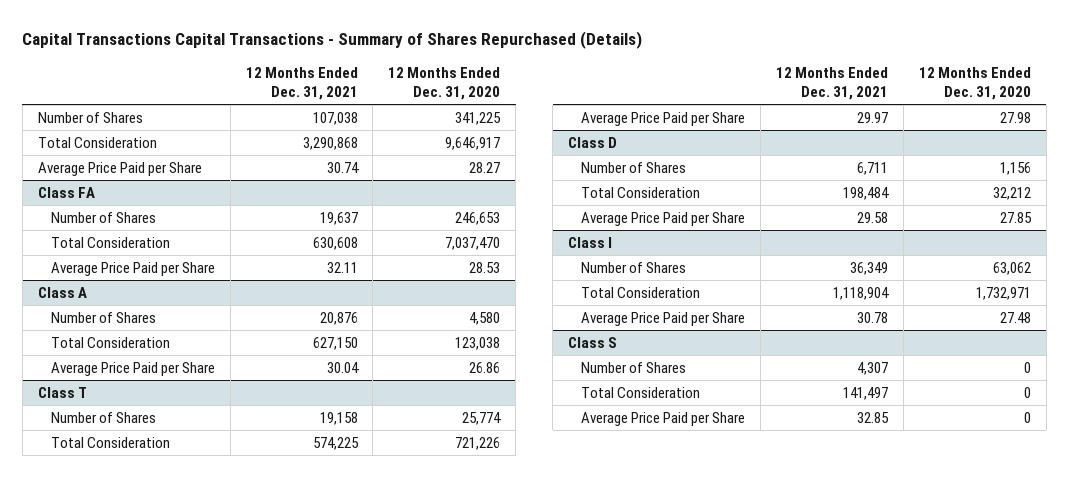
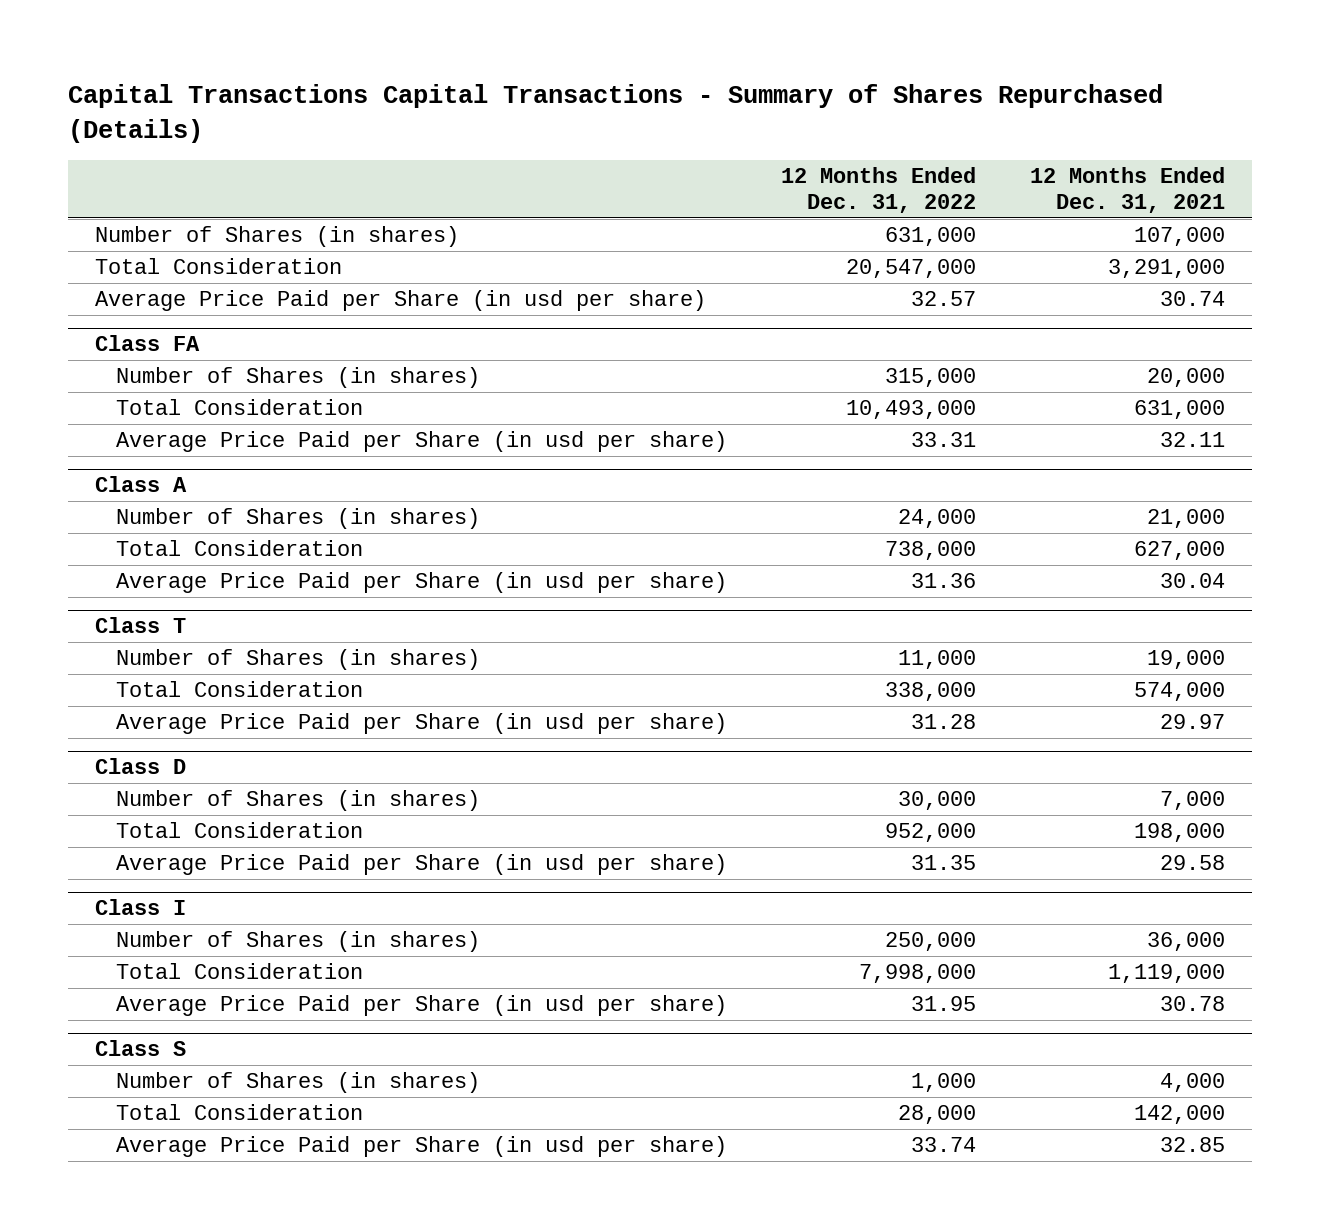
[388,67,501,100] 12 Months Ended Dec. 31, 2020 -> none
none -> [780,167,976,214] 12 Months Ended Dec. 31, 2022
[37,111,143,123] Number of Shares -> [95,226,460,248] Number of Shares (in shares)
[312,111,358,125] 107,038 -> [1133,227,1225,247] 107,000
[302,136,358,150] 3,290,868 -> [1107,259,1225,279] 3,291,000
[37,161,202,176] Average Price Paid per Share -> [95,290,707,312] Average Price Paid per Share (in usd per share)
[50,211,156,223] Number of Shares -> [115,367,480,389] Number of Shares (in shares)
[319,211,358,225] 19,637 -> [1146,368,1225,388] 20,000
[312,236,358,250] 630,608 -> [1133,400,1225,420] 631,000
[50,261,215,276] Average Price Paid per Share -> [115,431,727,453] Average Price Paid per Share (in usd per share)
[50,311,156,323] Number of Shares -> [115,508,480,530] Number of Shares (in shares)
[319,311,358,325] 20,876 -> [1146,509,1225,529] 21,000
[312,336,358,350] 627,150 -> [1133,541,1225,561] 627,000
[50,361,215,376] Average Price Paid per Share -> [115,572,727,594] Average Price Paid per Share (in usd per share)
[50,411,156,423] Number of Shares -> [115,649,480,671] Number of Shares (in shares)
[319,411,358,425] 19,158 -> [1146,650,1225,670] 19,000
[312,436,359,450] 574,225 -> [1133,682,1225,702] 574,000
[581,111,746,126] Average Price Paid per Share -> [115,713,727,735] Average Price Paid per Share (in usd per share)
[581,161,687,173] Number of Shares -> [115,790,480,812] Number of Shares (in shares)
[856,161,888,175] 6,711 -> [1159,791,1225,811] 7,000
[842,186,889,200] 198,484 -> [1133,823,1225,843] 198,000
[581,211,746,226] Average Price Paid per Share -> [115,854,727,876] Average Price Paid per Share (in usd per share)
[581,261,687,273] Number of Shares -> [115,931,480,953] Number of Shares (in shares)
[849,261,888,275] 36,349 -> [1146,932,1225,952] 36,000
[832,286,889,300] 1,118,904 -> [1107,964,1225,984] 1,119,000
[581,311,746,326] Average Price Paid per Share -> [115,995,727,1017] Average Price Paid per Share (in usd per share)
[581,361,687,373] Number of Shares -> [115,1072,480,1094] Number of Shares (in shares)
[856,361,888,375] 4,307 -> [1159,1073,1225,1093] 4,000
[842,386,888,400] 141,497 -> [1133,1105,1225,1125] 142,000
[581,411,746,426] Average Price Paid per Share -> [115,1136,727,1158] Average Price Paid per Share (in usd per share)

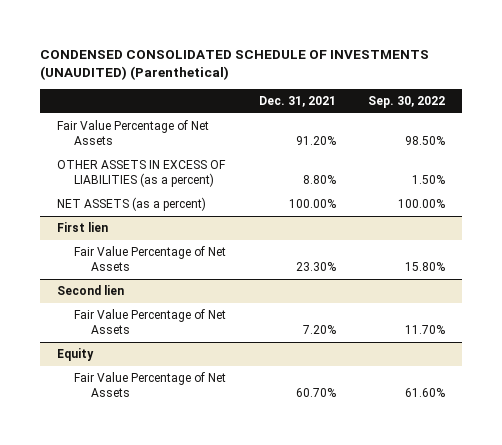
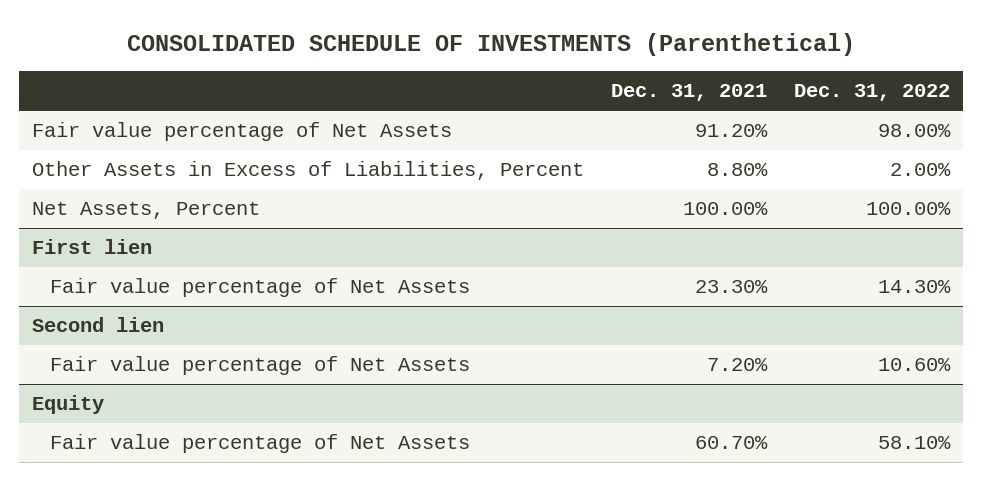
[40,49,430,80] CONDENSED CONSOLIDATED SCHEDULE OF INVESTMENTS (UNAUDITED) (Parenthetical) -> [127,32,856,56] CONSOLIDATED SCHEDULE OF INVESTMENTS (Parenthetical)
[368,95,446,108] Sep. 30, 2022 -> none
none -> [793,84,950,102] Dec. 31, 2022
[56,120,209,146] Fair Value Percentage of Net Assets -> [32,122,453,142] Fair value percentage of Net Assets
[56,160,226,188] OTHER ASSETS IN EXCESS OF LIABILITIES (as a percent) -> [32,161,585,181] Other Assets in Excess of Liabilities, Percent
[56,197,206,212] NET ASSETS (as a percent) -> [32,202,261,220] Net Assets, Percent
[73,246,226,272] Fair Value Percentage of Net Assets -> [49,278,470,298] Fair value percentage of Net Assets
[73,309,226,335] Fair Value Percentage of Net Assets -> [49,356,470,376] Fair value percentage of Net Assets
[73,372,226,398] Fair Value Percentage of Net Assets -> [49,434,470,454] Fair value percentage of Net Assets

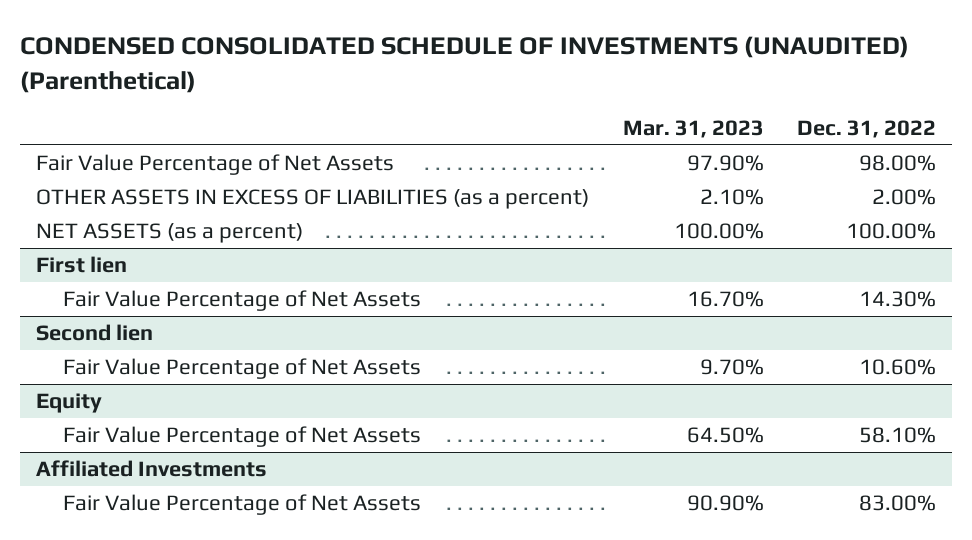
[127,32,856,56] CONSOLIDATED SCHEDULE OF INVESTMENTS (Parenthetical) -> [19,36,909,93] CONDENSED CONSOLIDATED SCHEDULE OF INVESTMENTS (UNAUDITED) (Parenthetical)
[611,84,768,102] Dec. 31, 2021 -> none
none -> [622,119,764,138] Mar. 31, 2023
[32,122,453,142] Fair value percentage of Net Assets -> [36,154,395,176] Fair Value Percentage of Net Assets
[32,161,585,181] Other Assets in Excess of Liabilities, Percent -> [36,189,590,210] OTHER ASSETS IN EXCESS OF LIABILITIES (as a percent)
[32,202,261,220] Net Assets, Percent -> [36,223,304,244] NET ASSETS (as a percent)
[49,278,470,298] Fair value percentage of Net Assets -> [63,290,422,312] Fair Value Percentage of Net Assets
[49,356,470,376] Fair value percentage of Net Assets -> [63,358,422,380] Fair Value Percentage of Net Assets
[49,434,470,454] Fair value percentage of Net Assets -> [63,426,422,448] Fair Value Percentage of Net Assets
none -> [36,460,268,478] Affiliated Investments
none -> [63,494,422,516] Fair Value Percentage of Net Assets

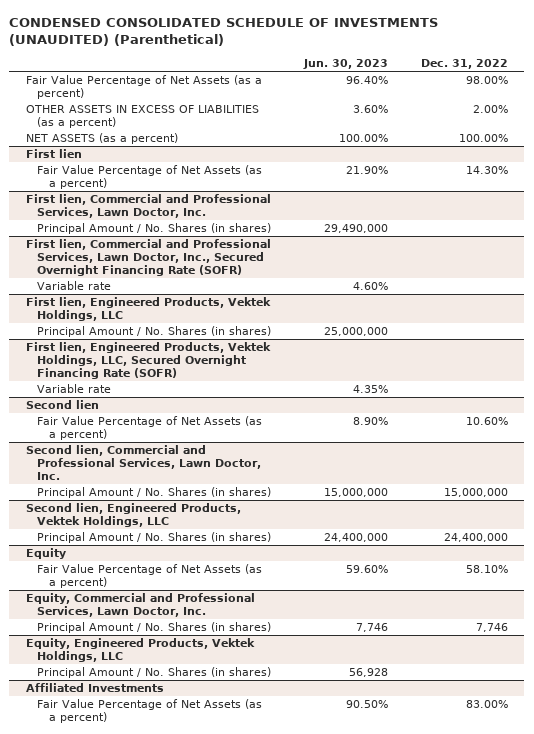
[622,119,764,138] Mar. 31, 2023 -> none
none -> [303,59,389,70] Jun. 30, 2023
[36,154,395,176] Fair Value Percentage of Net Assets -> [25,75,262,100] Fair Value Percentage of Net Assets (as a percent)
[63,290,422,312] Fair Value Percentage of Net Assets -> [37,165,263,190] Fair Value Percentage of Net Assets (as a percent)
none -> [25,194,271,219] First lien, Commercial and Professional Services, Lawn Doctor, Inc.
none -> [37,223,272,235] Principal Amount / No. Shares (in shares)
none -> [25,239,271,277] First lien, Commercial and Professional Services, Lawn Doctor, Inc., Secured Overnight Financing Rate (SOFR)
none -> [37,281,112,291] Variable rate
none -> [25,297,271,322] First lien, Engineered Products, Vektek Holdings, LLC
none -> [37,326,272,338] Principal Amount / No. Shares (in shares)
none -> [25,342,271,380] First lien, Engineered Products, Vektek Holdings, LLC, Secured Overnight Financing Rate (SOFR)
none -> [37,384,112,394] Variable rate
[63,358,422,380] Fair Value Percentage of Net Assets -> [37,416,263,441] Fair Value Percentage of Net Assets (as a percent)
none -> [25,445,262,481] Second lien, Commercial and Professional Services, Lawn Doctor, Inc.
none -> [37,487,272,499] Principal Amount / No. Shares (in shares)
none -> [25,503,241,528] Second lien, Engineered Products, Vektek Holdings, LLC
none -> [37,532,272,544] Principal Amount / No. Shares (in shares)
[63,426,422,448] Fair Value Percentage of Net Assets -> [37,564,263,589] Fair Value Percentage of Net Assets (as a percent)
none -> [25,593,255,618] Equity, Commercial and Professional Services, Lawn Doctor, Inc.
none -> [37,622,272,634] Principal Amount / No. Shares (in shares)
none -> [25,638,255,663] Equity, Engineered Products, Vektek Holdings, LLC
none -> [37,667,272,679] Principal Amount / No. Shares (in shares)
[63,494,422,516] Fair Value Percentage of Net Assets -> [37,699,263,724] Fair Value Percentage of Net Assets (as a percent)

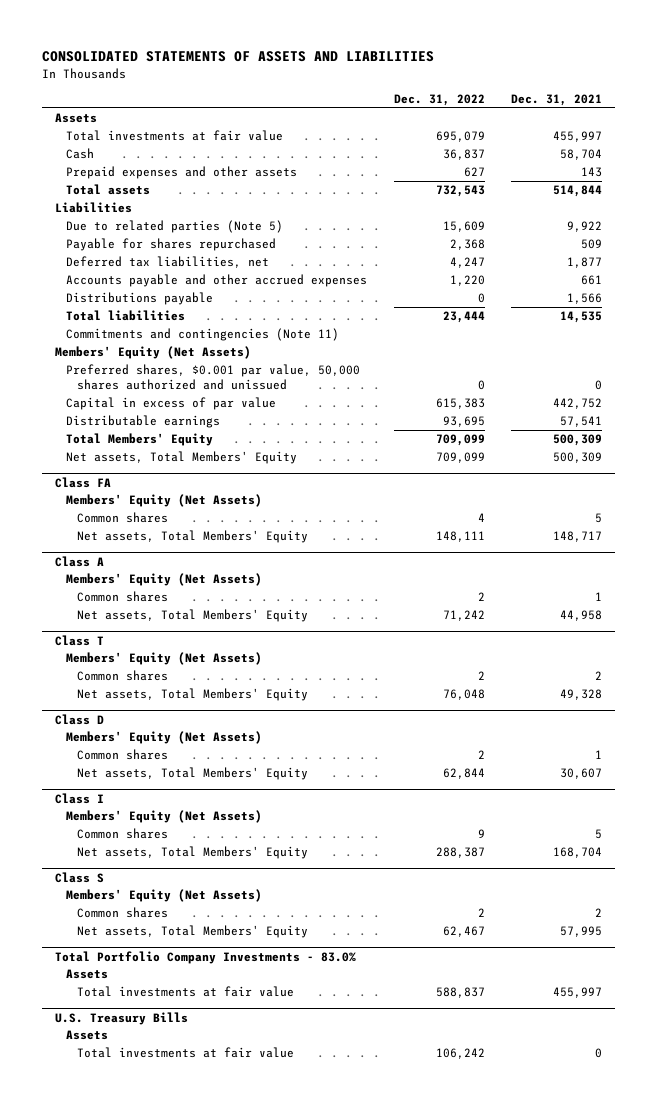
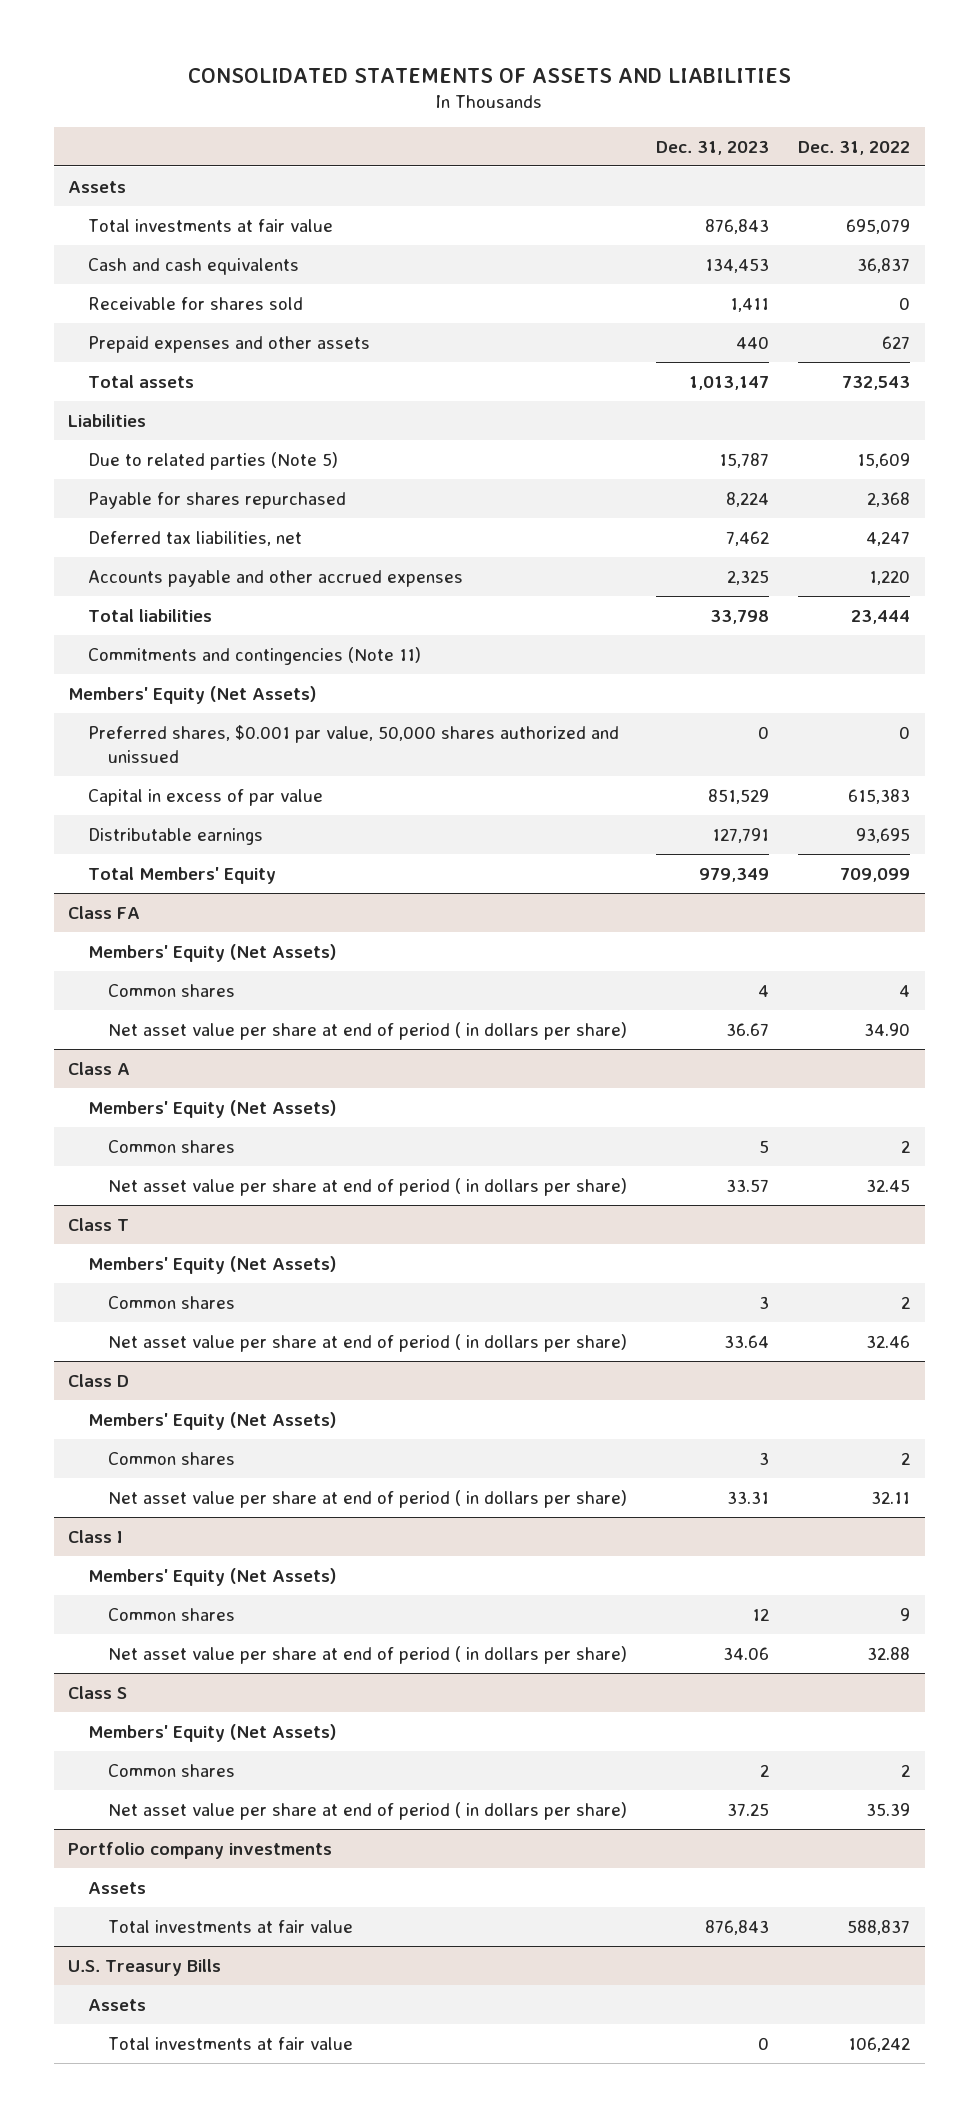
[511,94,603,107] Dec. 31, 2021 -> none
none -> [656,140,770,155] Dec. 31, 2023
[66,148,95,160] Cash -> [88,257,300,275] Cash and cash equivalents
none -> [88,296,304,310] Receivable for shares sold
[66,292,214,306] Distributions payable -> none
[66,451,298,465] Net assets, Total Members' Equity -> none
[76,530,308,544] Net assets, Total Members' Equity -> none
none -> [107,1021,627,1040] Net asset value per share at end of period ( in dollars per share)
[76,609,308,623] Net assets, Total Members' Equity -> none
none -> [107,1177,627,1196] Net asset value per share at end of period ( in dollars per share)
[76,688,308,702] Net assets, Total Members' Equity -> none
none -> [107,1333,627,1352] Net asset value per share at end of period ( in dollars per share)
[76,767,308,781] Net assets, Total Members' Equity -> none
none -> [107,1489,627,1508] Net asset value per share at end of period ( in dollars per share)
[76,846,308,860] Net assets, Total Members' Equity -> none
none -> [107,1645,627,1664] Net asset value per share at end of period ( in dollars per share)
[76,925,308,939] Net assets, Total Members' Equity -> none
none -> [107,1801,627,1820] Net asset value per share at end of period ( in dollars per share)
[55,950,357,964] Total Portfolio Company Investments - 83.0% -> [68,1841,333,1859] Portfolio company investments

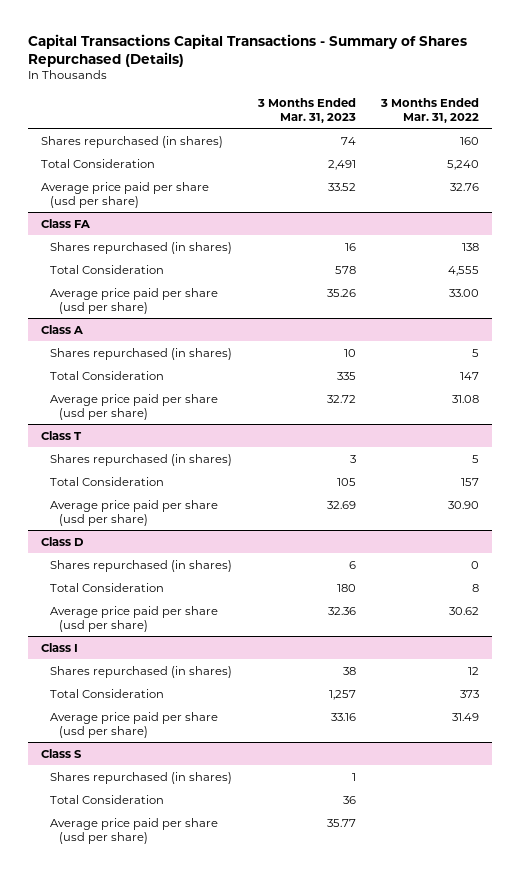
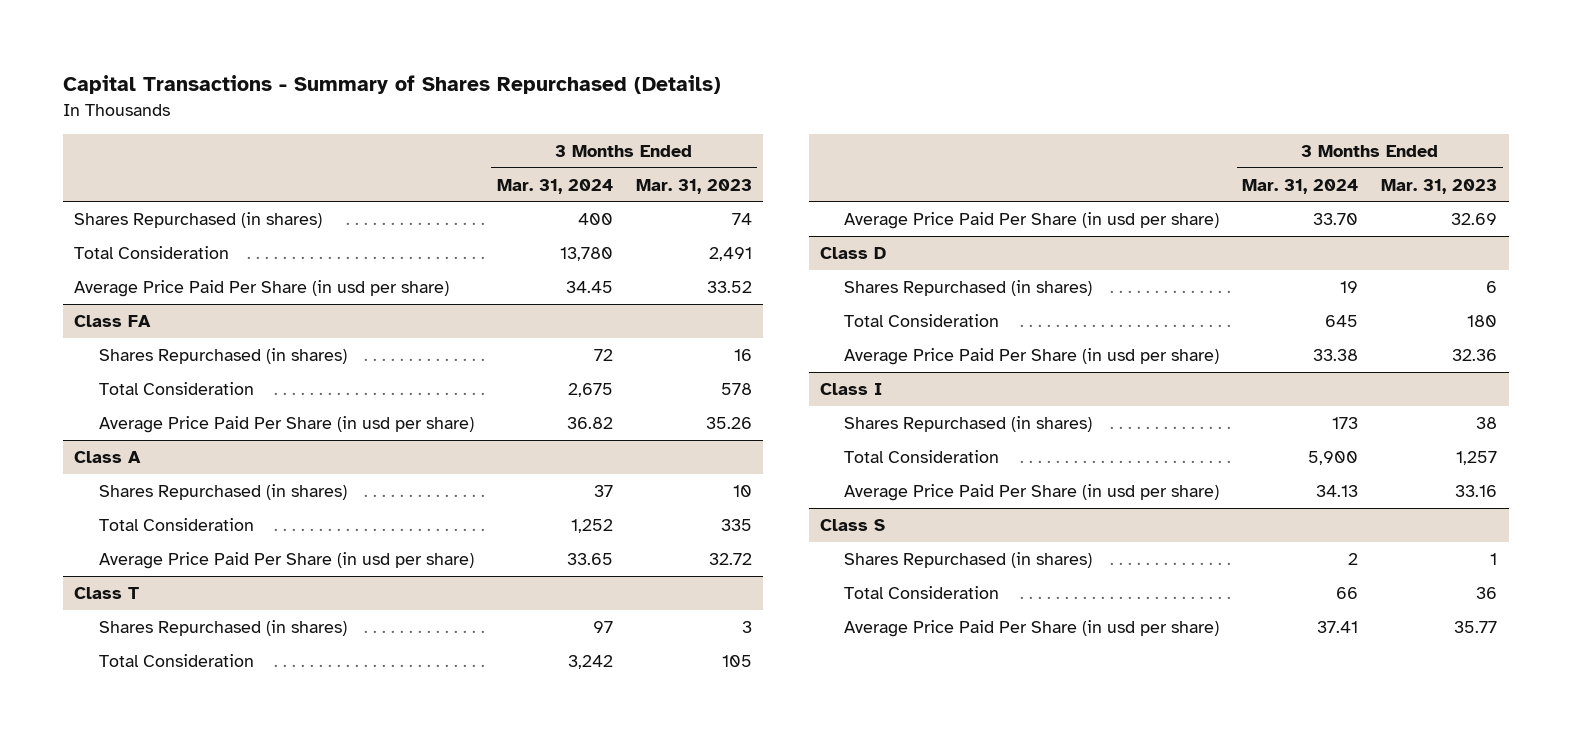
[28,33,468,67] Capital Transactions Capital Transactions - Summary of Shares Repurchased (Details) -> [62,75,721,95] Capital Transactions - Summary of Shares Repurchased (Details)
[380,97,480,123] 3 Months Ended Mar. 31, 2022 -> none
none -> [496,178,613,194] Mar. 31, 2024
[40,135,223,148] Shares repurchased (in shares) -> [74,211,323,228] Shares Repurchased (in shares)
[40,181,209,208] Average price paid per share (usd per share) -> [74,279,450,297] Average Price Paid Per Share (in usd per share)
[49,241,232,254] Shares repurchased (in shares) -> [98,347,347,364] Shares Repurchased (in shares)
[49,287,218,314] Average price paid per share (usd per share) -> [98,415,474,433] Average Price Paid Per Share (in usd per share)
[49,347,232,360] Shares repurchased (in shares) -> [98,483,347,500] Shares Repurchased (in shares)
[49,393,218,420] Average price paid per share (usd per share) -> [98,551,474,569] Average Price Paid Per Share (in usd per share)
[49,453,232,466] Shares repurchased (in shares) -> [98,619,347,636] Shares Repurchased (in shares)
[49,499,218,526] Average price paid per share (usd per share) -> [844,211,1220,229] Average Price Paid Per Share (in usd per share)
[49,559,232,572] Shares repurchased (in shares) -> [844,279,1093,296] Shares Repurchased (in shares)
[49,605,218,632] Average price paid per share (usd per share) -> [844,347,1220,365] Average Price Paid Per Share (in usd per share)
[49,665,232,678] Shares repurchased (in shares) -> [844,415,1093,432] Shares Repurchased (in shares)
[49,711,218,738] Average price paid per share (usd per share) -> [844,483,1220,501] Average Price Paid Per Share (in usd per share)
[49,771,232,784] Shares repurchased (in shares) -> [844,551,1093,568] Shares Repurchased (in shares)
[49,817,218,844] Average price paid per share (usd per share) -> [844,619,1220,637] Average Price Paid Per Share (in usd per share)

